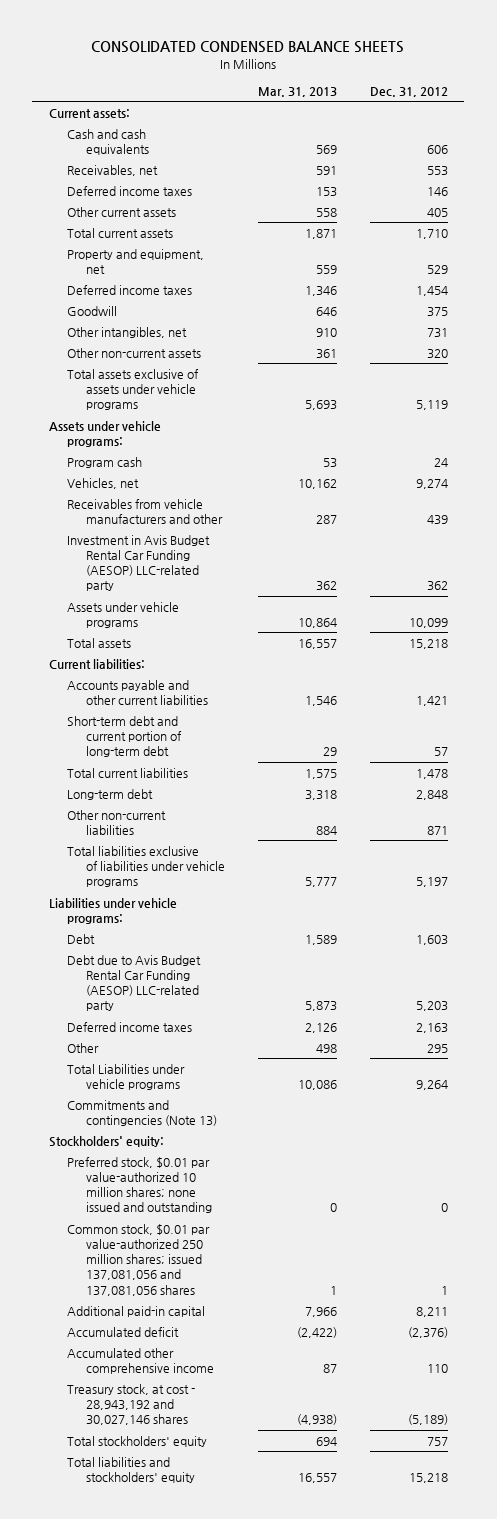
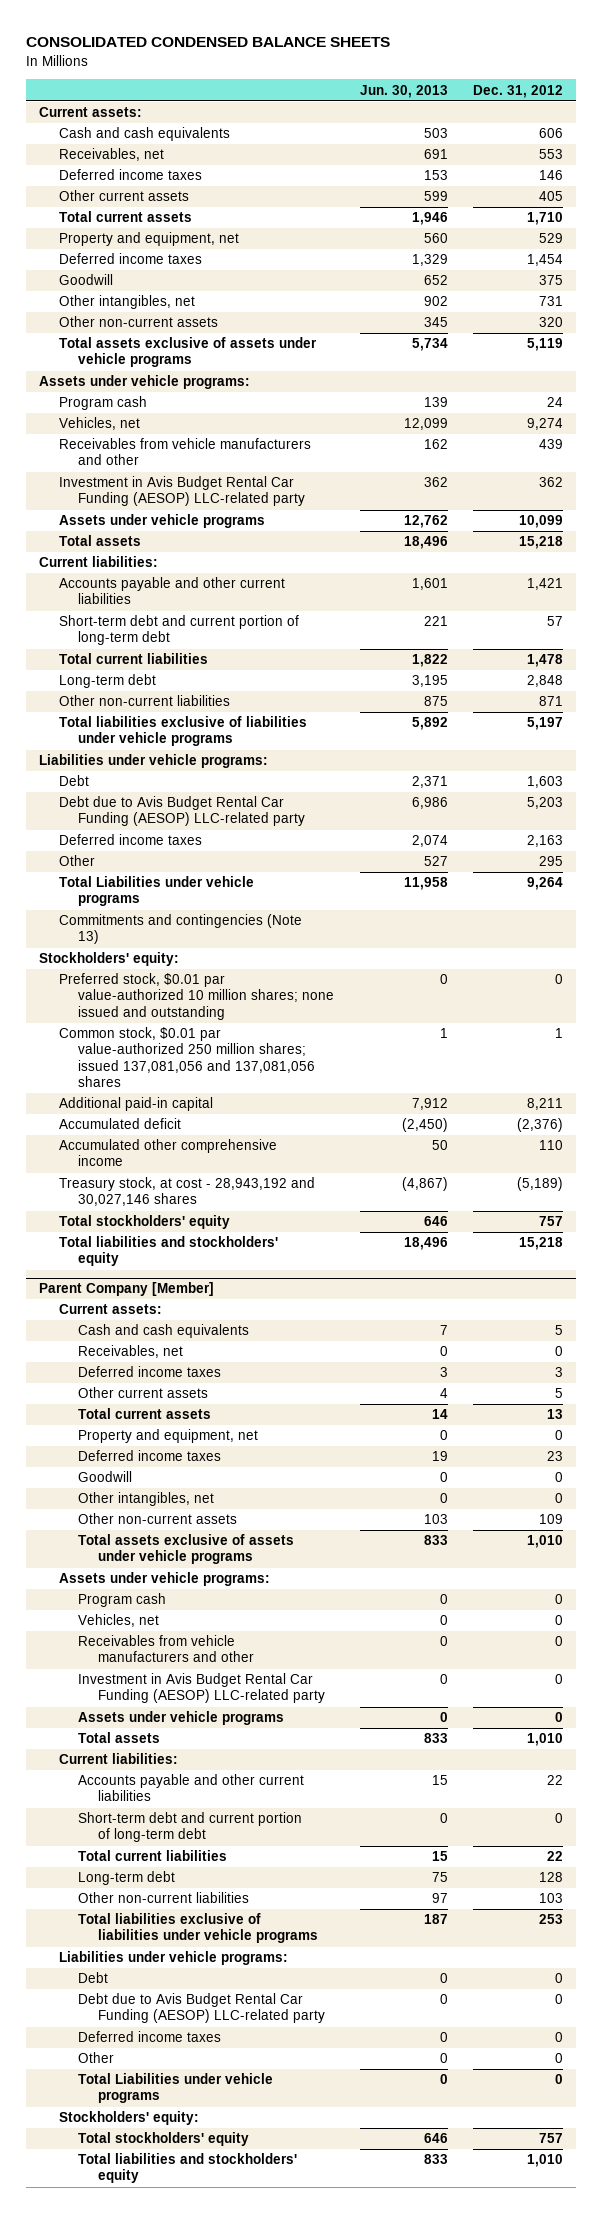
[257,86,337,97] Mar. 31, 2013 -> none
none -> [359,84,448,98] Jun. 30, 2013
none -> [39,1282,215,1297] Parent Company [Member]
none -> [58,1304,162,1315] Current assets:
none -> [78,1324,250,1339] Cash and cash equivalents
none -> [78,1345,184,1359] Receivables, net
none -> [78,1366,222,1378] Deferred income taxes
none -> [78,1387,209,1399] Other current assets
none -> [78,1408,212,1420] Total current assets
none -> [78,1429,259,1444] Property and equipment, net
none -> [78,1450,222,1462] Deferred income taxes
none -> [78,1471,133,1483] Goodwill
none -> [78,1492,215,1507] Other intangibles, net
none -> [78,1513,238,1525] Other non-current assets
none -> [78,1534,295,1565] Total assets exclusive of assets under vehicle programs
none -> [58,1572,270,1587] Assets under vehicle programs:
none -> [78,1593,167,1608] Program cash
none -> [78,1614,160,1628] Vehicles, net
none -> [78,1635,254,1663] Receivables from vehicle manufacturers and other
none -> [78,1673,325,1704] Investment in Avis Budget Rental Car Funding (AESOP) LLC-related party
none -> [78,1711,285,1726] Assets under vehicle programs
none -> [78,1732,161,1744] Total assets
none -> [58,1753,178,1765] Current liabilities:
none -> [78,1774,305,1802] Accounts payable and other current liabilities
none -> [78,1812,303,1843] Short-term debt and current portion of long-term debt
none -> [78,1850,228,1862] Total current liabilities
none -> [78,1871,176,1886] Long-term debt
none -> [78,1892,250,1904] Other non-current liabilities
none -> [78,1913,318,1944] Total liabilities exclusive of liabilities under vehicle programs
none -> [58,1951,288,1966] Liabilities under vehicle programs:
none -> [78,1972,109,1984] Debt
none -> [78,1993,325,2024] Debt due to Avis Budget Rental Car Funding (AESOP) LLC-related party
none -> [78,2031,222,2043] Deferred income taxes
none -> [78,2052,115,2064] Other
none -> [78,2073,274,2104] Total Liabilities under vehicle programs
none -> [58,2111,199,2126] Stockholders' equity:
none -> [78,2132,250,2147] Total stockholders' equity
none -> [78,2153,298,2184] Total liabilities and stockholders' equity

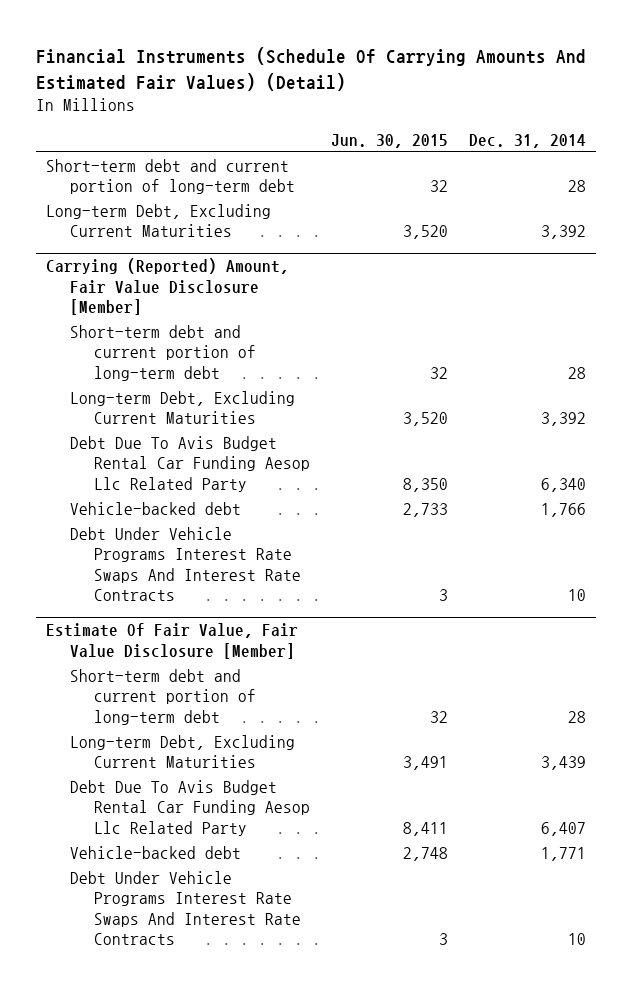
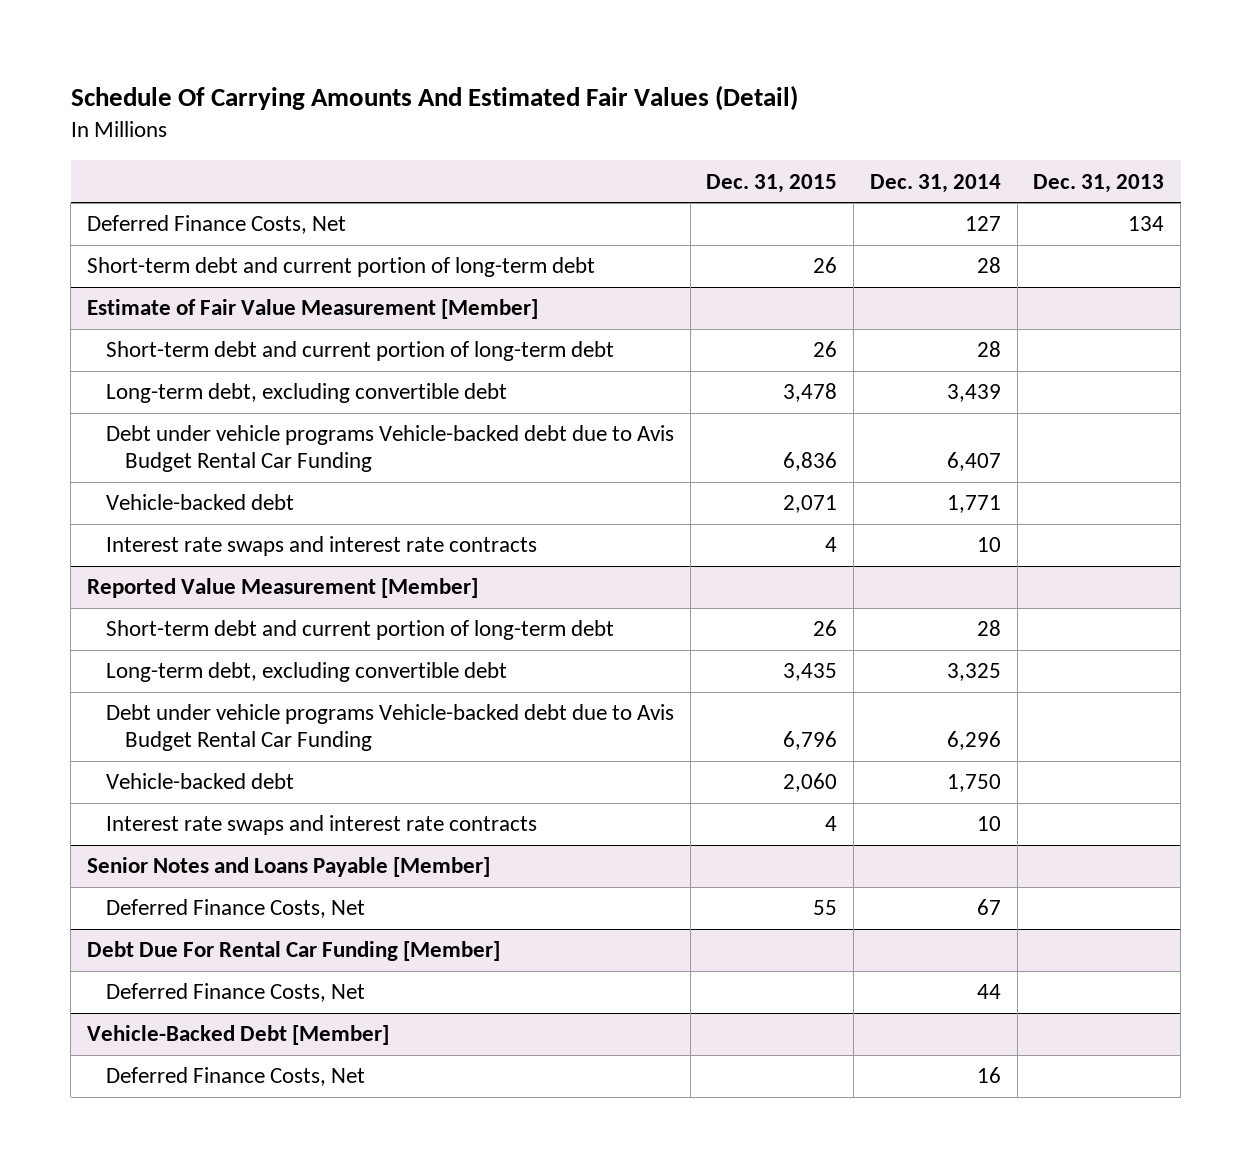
[35,46,586,91] Financial Instruments (Schedule Of Carrying Amounts And Estimated Fair Values) (Detail) -> [70,85,798,112] Schedule Of Carrying Amounts And Estimated Fair Values (Detail)
[331,133,449,148] Jun. 30, 2015 -> none
none -> [706,173,838,193] Dec. 31, 2015
none -> [1033,173,1165,193] Dec. 31, 2013
[45,158,296,195] Short-term debt and current portion of long-term debt -> none
[45,203,271,238] Long-term Debt, Excluding Current Maturities -> none
[45,258,289,315] Carrying (Reported) Amount, Fair Value Disclosure [Member] -> none
none -> [86,215,346,235] Deferred Finance Costs, Net
[70,390,296,425] Long-term Debt, Excluding Current Maturities -> none
[70,435,311,492] Debt Due To Avis Budget Rental Car Funding Aesop Llc Related Party -> none
[70,501,242,515] Vehicle-backed debt -> none
[70,526,302,602] Debt Under Vehicle Programs Interest Rate Swaps And Interest Rate Contracts -> none
[45,623,298,659] Estimate Of Fair Value, Fair Value Disclosure [Member] -> [86,299,538,320] Estimate of Fair Value Measurement [Member]
[70,734,296,769] Long-term Debt, Excluding Current Maturities -> [105,383,507,404] Long-term debt, excluding convertible debt
[70,779,311,836] Debt Due To Avis Budget Rental Car Funding Aesop Llc Related Party -> [105,425,674,473] Debt under vehicle programs Vehicle-backed debt due to Avis Budget Rental Car Funding
[70,870,302,946] Debt Under Vehicle Programs Interest Rate Swaps And Interest Rate Contracts -> [105,536,537,557] Interest rate swaps and interest rate contracts
none -> [86,578,478,599] Reported Value Measurement [Member]
none -> [105,620,614,641] Short-term debt and current portion of long-term debt
none -> [105,662,507,683] Long-term debt, excluding convertible debt
none -> [105,704,674,752] Debt under vehicle programs Vehicle-backed debt due to Avis Budget Rental Car Funding
none -> [105,773,294,790] Vehicle-backed debt
none -> [105,815,537,836] Interest rate swaps and interest rate contracts
none -> [86,857,490,878] Senior Notes and Loans Payable [Member]
none -> [105,899,365,919] Deferred Finance Costs, Net
none -> [86,941,500,962] Debt Due For Rental Car Funding [Member]
none -> [105,983,365,1003] Deferred Finance Costs, Net
none -> [86,1025,389,1046] Vehicle-Backed Debt [Member]
none -> [105,1067,365,1087] Deferred Finance Costs, Net

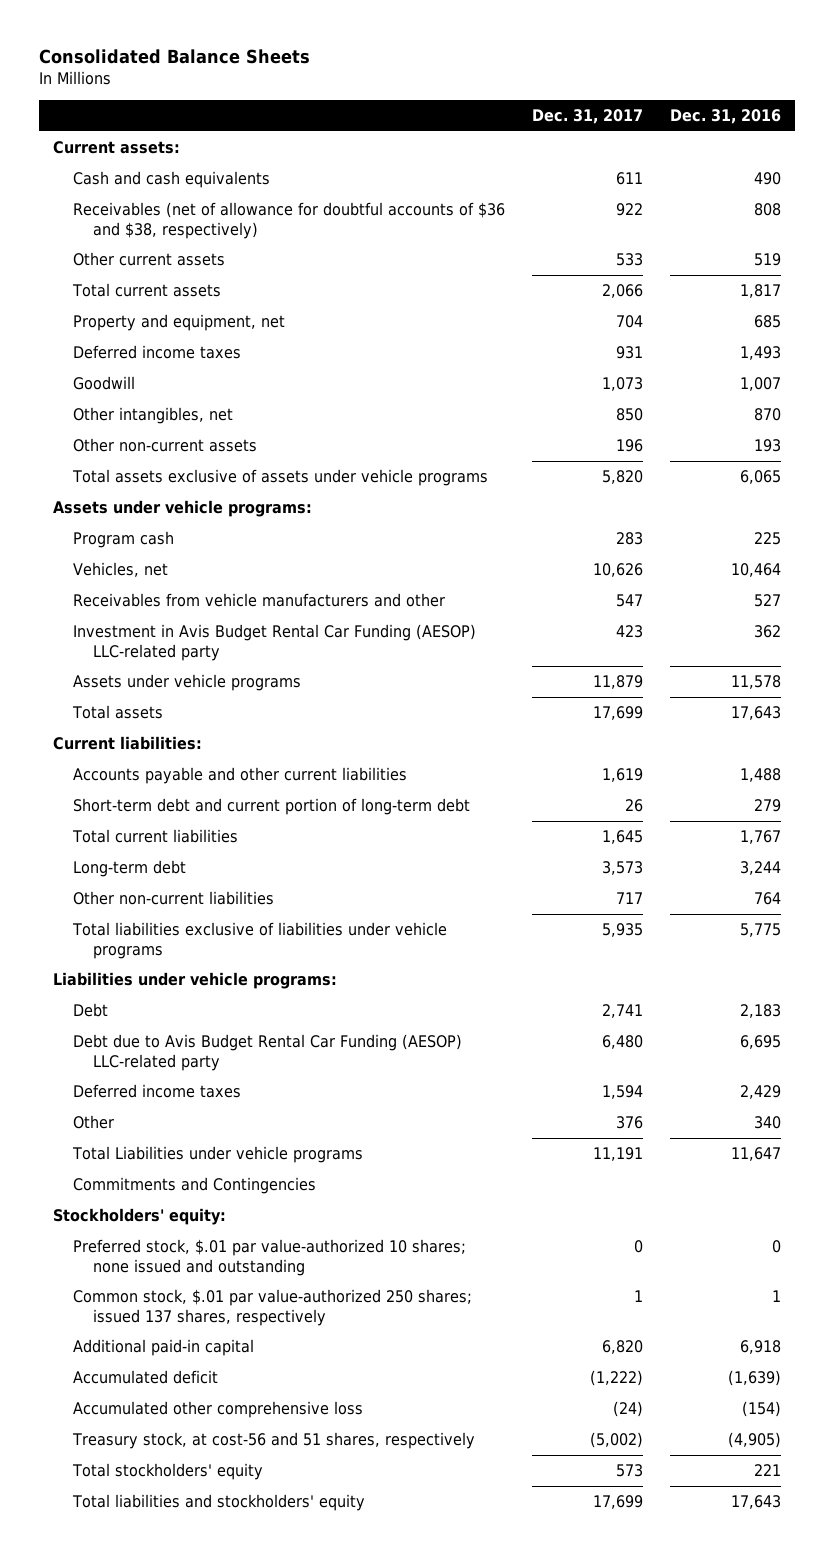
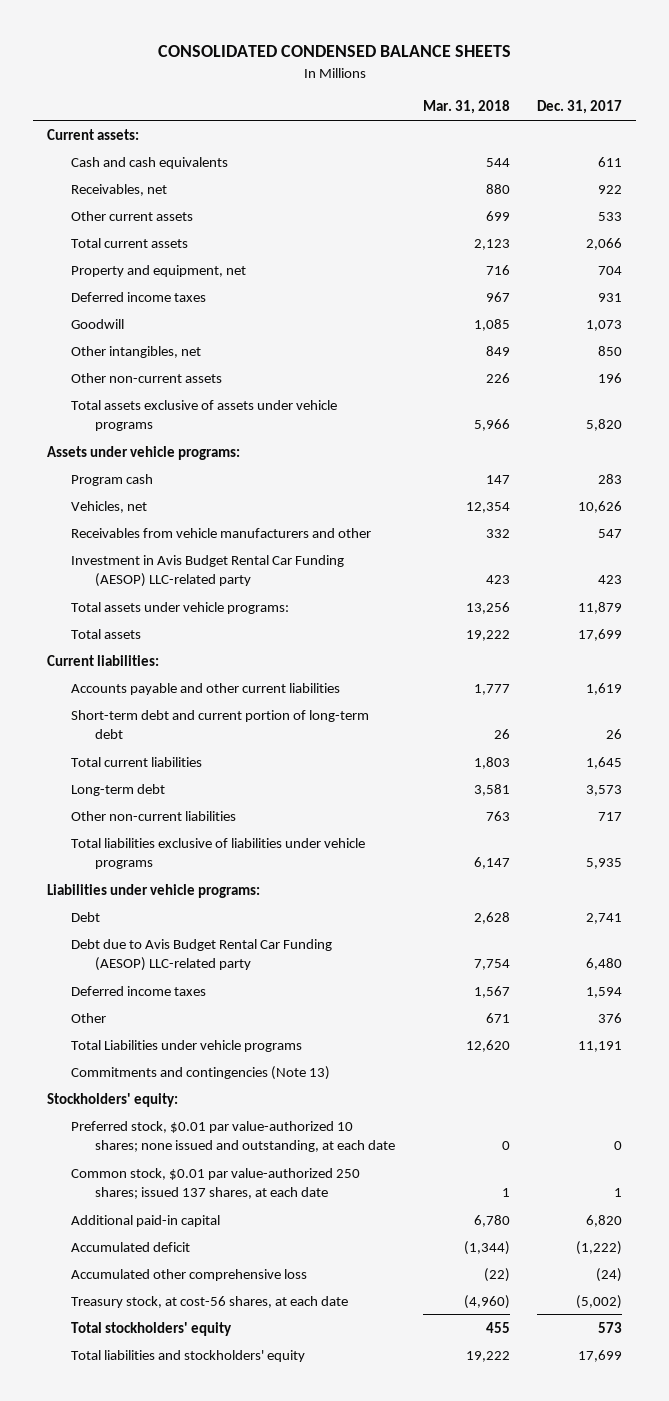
[39,49,311,65] Consolidated Balance Sheets -> [157,44,511,57] CONSOLIDATED CONDENSED BALANCE SHEETS
[670,108,782,124] Dec. 31, 2016 -> none
none -> [422,100,510,115] Mar. 31, 2018
[73,202,506,239] Receivables (net of allowance for doubtful accounts of $36 and $38, respectively) -> [71,183,168,196] Receivables, net
[73,674,302,692] Assets under vehicle programs -> [71,601,290,614] Total assets under vehicle programs:
[73,1177,317,1195] Commitments and Contingencies -> [71,1065,331,1080] Commitments and contingencies (Note 13)
[73,1239,467,1276] Preferred stock, $.01 par value-authorized 10 shares; none issued and outstanding -> [71,1120,395,1153] Preferred stock, $0.01 par value-authorized 10 shares; none issued and outstanding, at each date
[73,1289,473,1326] Common stock, $.01 par value-authorized 250 shares; issued 137 shares, respectively -> [71,1167,361,1200] Common stock, $0.01 par value-authorized 250 shares; issued 137 shares, at each date
[72,1432,476,1450] Treasury stock, at cost-56 and 51 shares, respectively -> [71,1295,349,1308] Treasury stock, at cost-56 shares, at each date

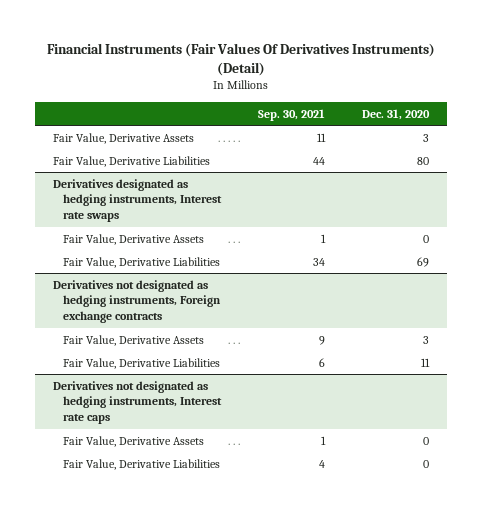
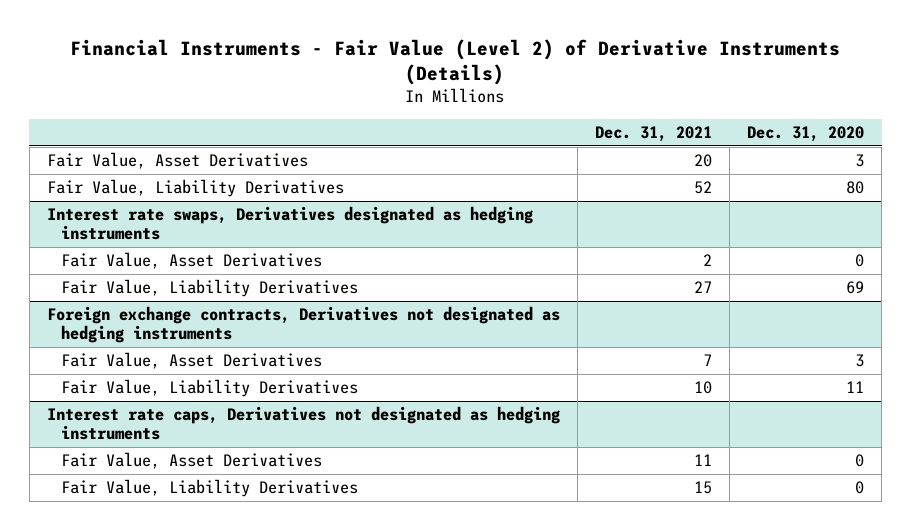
[47,42,436,76] Financial Instruments (Fair Values Of Derivatives Instruments) (Detail) -> [70,38,841,86] Financial Instruments - Fair Value (Level 2) of Derivative Instruments (Details)
[258,108,326,121] Sep. 30, 2021 -> none
none -> [594,125,712,142] Dec. 31, 2021
[53,132,195,144] Fair Value, Derivative Assets -> [46,152,308,170] Fair Value, Asset Derivatives
[53,155,211,167] Fair Value, Derivative Liabilities -> [46,179,344,198] Fair Value, Liability Derivatives
[53,178,223,223] Derivatives designated as hedging instruments, Interest rate swaps -> [46,206,533,241] Interest rate swaps, Derivatives designated as hedging instruments
[63,233,205,245] Fair Value, Derivative Assets -> [61,252,323,270] Fair Value, Asset Derivatives
[63,256,221,268] Fair Value, Derivative Liabilities -> [61,279,359,298] Fair Value, Liability Derivatives
[53,279,222,324] Derivatives not designated as hedging instruments, Foreign exchange contracts -> [46,306,560,344] Foreign exchange contracts, Derivatives not designated as hedging instruments
[63,334,205,346] Fair Value, Derivative Assets -> [61,352,323,370] Fair Value, Asset Derivatives
[63,357,221,369] Fair Value, Derivative Liabilities -> [61,379,359,398] Fair Value, Liability Derivatives
[53,380,223,425] Derivatives not designated as hedging instruments, Interest rate caps -> [46,406,560,441] Interest rate caps, Derivatives not designated as hedging instruments
[63,435,205,447] Fair Value, Derivative Assets -> [61,452,323,470] Fair Value, Asset Derivatives
[63,458,221,470] Fair Value, Derivative Liabilities -> [61,479,359,498] Fair Value, Liability Derivatives

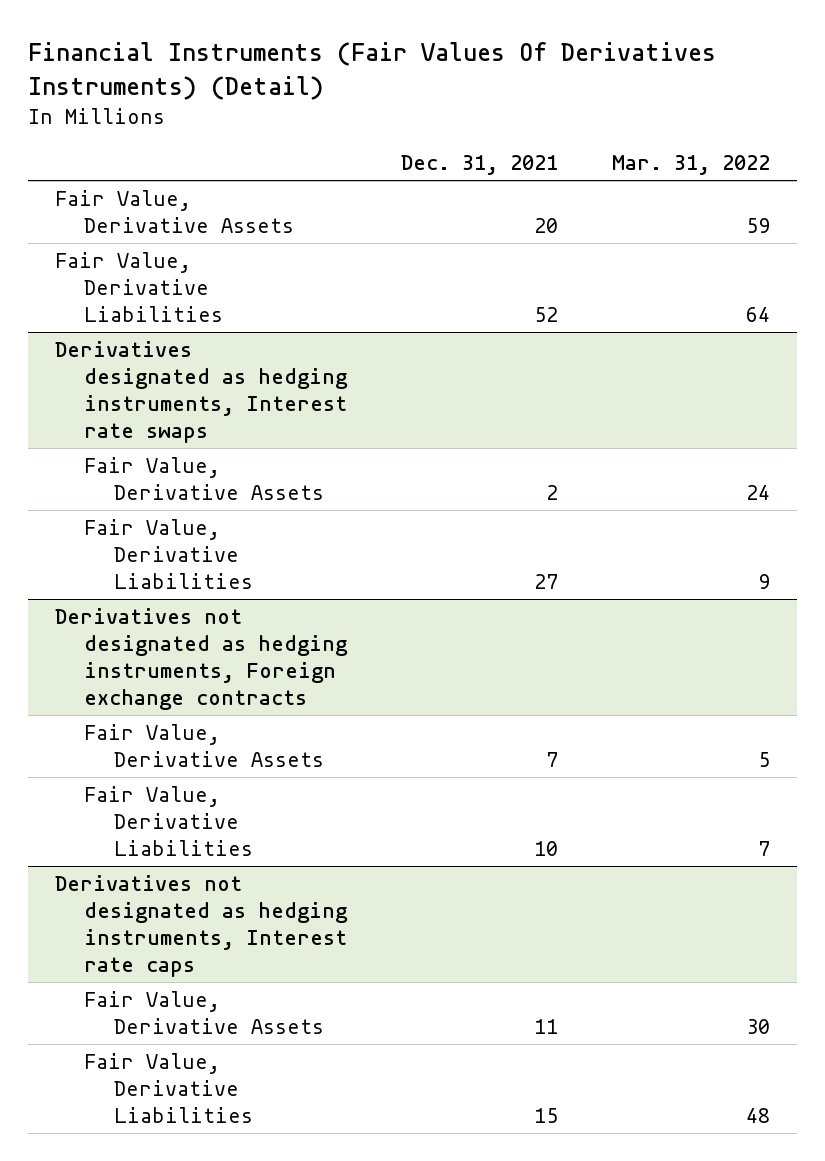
[70,38,841,86] Financial Instruments - Fair Value (Level 2) of Derivative Instruments (Details) -> [27,42,716,100] Financial Instruments (Fair Values Of Derivatives Instruments) (Detail)
[747,125,865,142] Dec. 31, 2020 -> none
none -> [612,155,771,176] Mar. 31, 2022
[46,152,308,170] Fair Value, Asset Derivatives -> [54,189,295,233] Fair Value, Derivative Assets
[46,179,344,198] Fair Value, Liability Derivatives -> [54,251,224,322] Fair Value, Derivative Liabilities
[46,206,533,241] Interest rate swaps, Derivatives designated as hedging instruments -> [54,340,349,443] Derivatives designated as hedging instruments, Interest rate swaps
[61,252,323,270] Fair Value, Asset Derivatives -> [84,456,325,500] Fair Value, Derivative Assets
[61,279,359,298] Fair Value, Liability Derivatives -> [84,518,254,589] Fair Value, Derivative Liabilities
[46,306,560,344] Foreign exchange contracts, Derivatives not designated as hedging instruments -> [54,607,349,710] Derivatives not designated as hedging instruments, Foreign exchange contracts
[61,352,323,370] Fair Value, Asset Derivatives -> [84,723,325,767] Fair Value, Derivative Assets
[61,379,359,398] Fair Value, Liability Derivatives -> [84,785,254,856] Fair Value, Derivative Liabilities
[46,406,560,441] Interest rate caps, Derivatives not designated as hedging instruments -> [54,874,349,977] Derivatives not designated as hedging instruments, Interest rate caps
[61,452,323,470] Fair Value, Asset Derivatives -> [84,990,325,1034] Fair Value, Derivative Assets
[61,479,359,498] Fair Value, Liability Derivatives -> [84,1052,254,1123] Fair Value, Derivative Liabilities

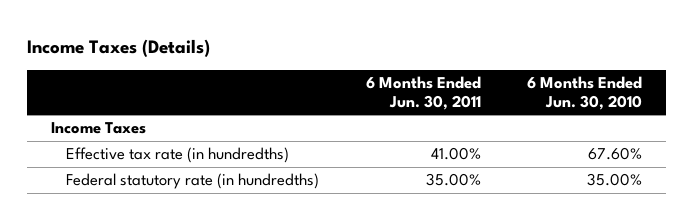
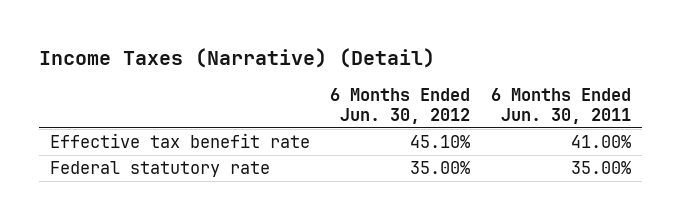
[27,38,211,57] Income Taxes (Details) -> [39,48,436,69] Income Taxes (Narrative) (Detail)
[527,75,643,111] 6 Months Ended Jun. 30, 2010 -> none
none -> [330,88,471,124] 6 Months Ended Jun. 30, 2012
[50,122,146,135] Income Taxes -> none
[65,147,289,164] Effective tax rate (in hundredths) -> [49,133,310,149] Effective tax benefit rate
[65,173,319,190] Federal statutory rate (in hundredths) -> [49,161,270,178] Federal statutory rate

